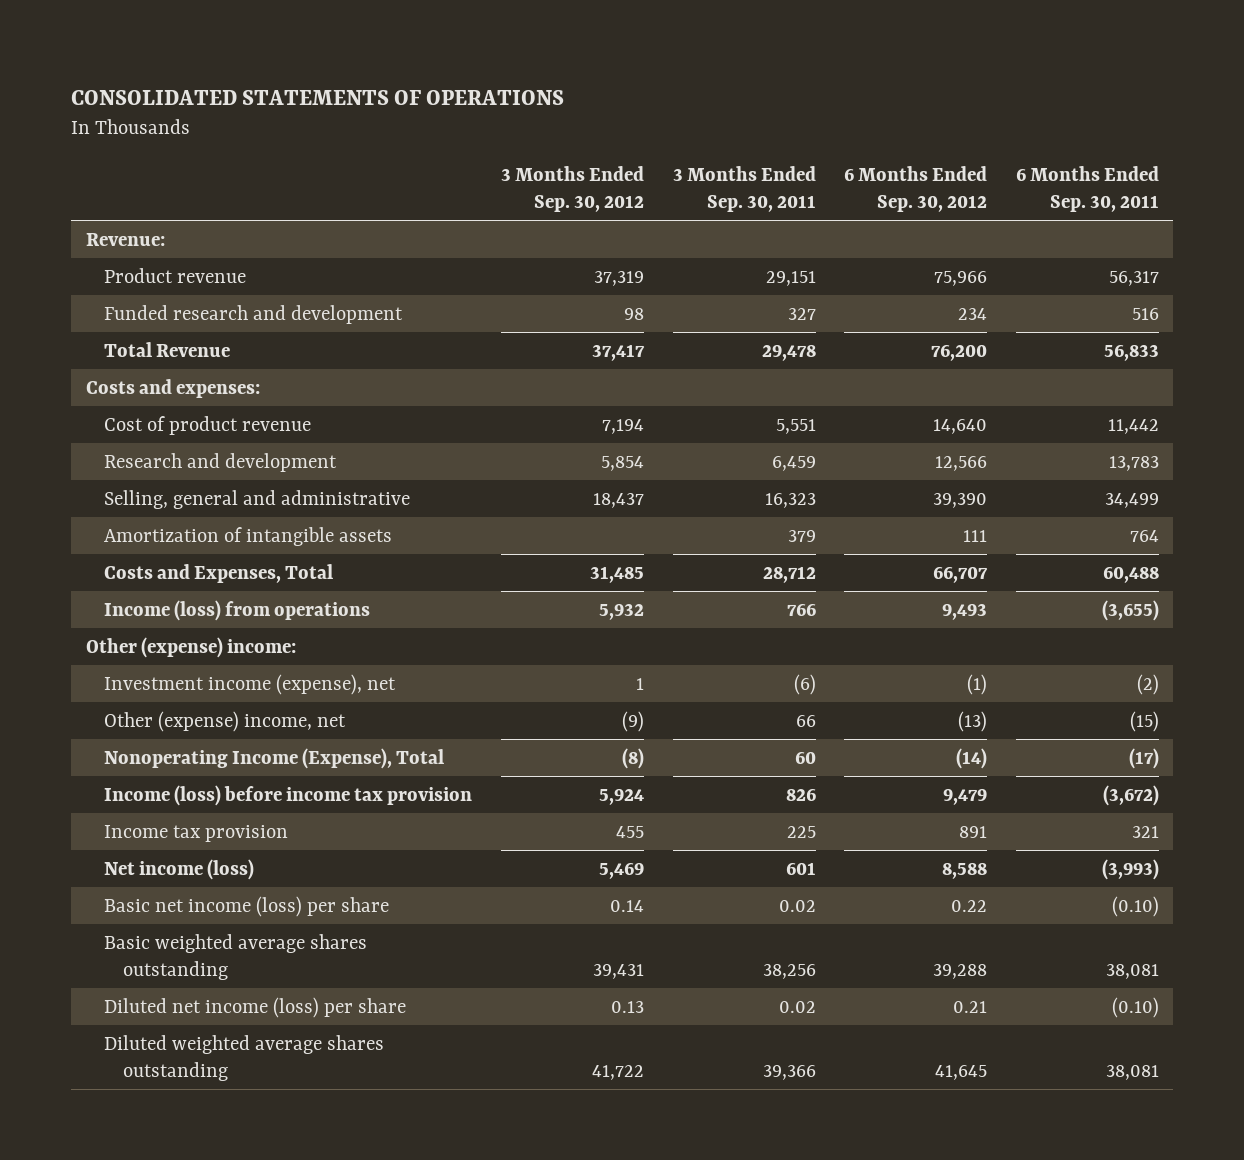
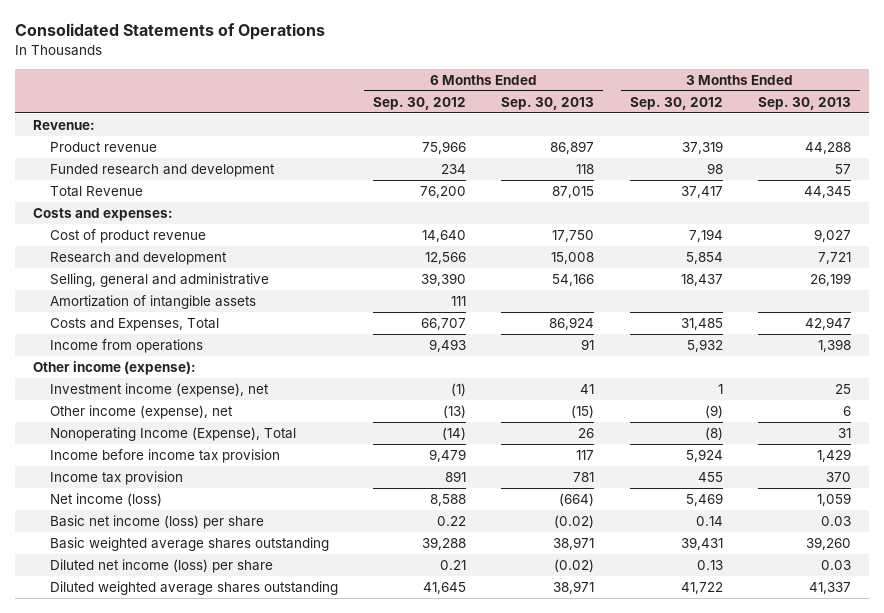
[71,89,565,105] CONSOLIDATED STATEMENTS OF OPERATIONS -> [15,23,326,41] Consolidated Statements of Operations
[672,165,816,212] 3 Months Ended Sep. 30, 2011 -> none
[1015,165,1159,212] 6 Months Ended Sep. 30, 2011 -> none
none -> [501,96,595,110] Sep. 30, 2013
none -> [757,96,851,110] Sep. 30, 2013
[104,599,371,621] Income (loss) from operations -> [49,339,203,354] Income from operations
[85,636,296,658] Other (expense) income: -> [32,361,196,376] Other income (expense):
[104,710,347,732] Other (expense) income, net -> [49,405,233,420] Other income (expense), net
[104,784,473,806] Income (loss) before income tax provision -> [49,449,280,464] Income before income tax provision

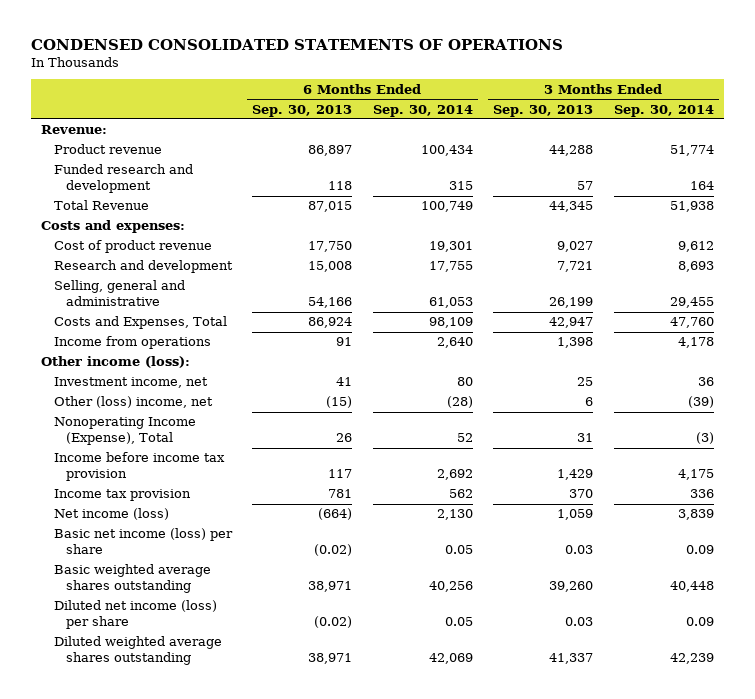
[15,23,326,41] Consolidated Statements of Operations -> [30,39,563,51] CONDENSED CONSOLIDATED STATEMENTS OF OPERATIONS
[373,96,467,110] Sep. 30, 2012 -> none
[629,96,723,110] Sep. 30, 2012 -> none
none -> [372,104,473,117] Sep. 30, 2014
none -> [613,104,714,117] Sep. 30, 2014
[49,295,256,310] Amortization of intangible assets -> none
[32,361,196,376] Other income (expense): -> [41,356,191,369] Other income (loss):
[49,383,269,398] Investment income (expense), net -> [53,377,208,389] Investment income, net
[49,405,233,420] Other income (expense), net -> [53,396,213,409] Other (loss) income, net

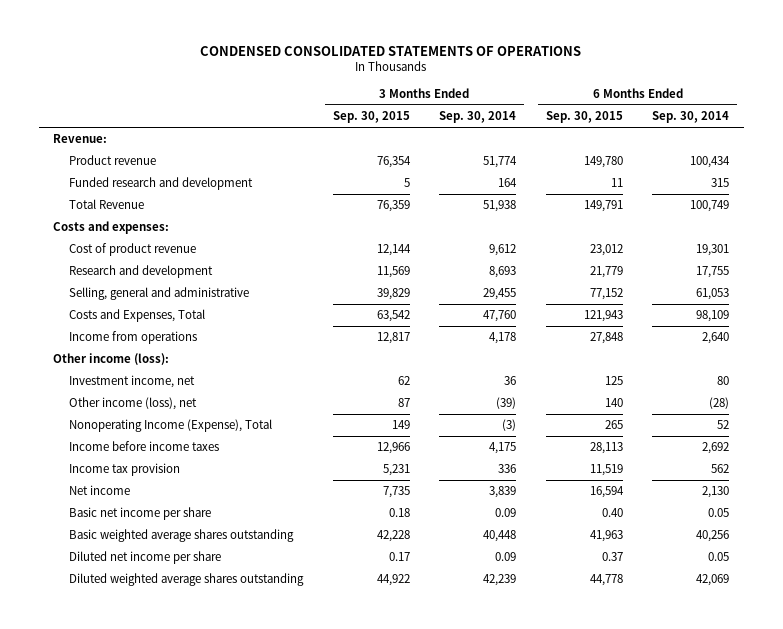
[252,104,353,117] Sep. 30, 2013 -> none
[493,104,594,117] Sep. 30, 2013 -> none
none -> [332,111,410,124] Sep. 30, 2015
none -> [545,111,623,124] Sep. 30, 2015
[53,396,213,409] Other (loss) income, net -> [68,397,197,411] Other income (loss), net
[53,452,225,482] Income before income tax provision -> [68,441,219,452] Income before income taxes
[53,508,169,521] Net income (loss) -> [68,485,130,496] Net income
[53,528,233,555] Basic net income (loss) per share -> [68,507,211,521] Basic net income per share
[53,600,217,630] Diluted net income (loss) per share -> [68,551,221,565] Diluted net income per share

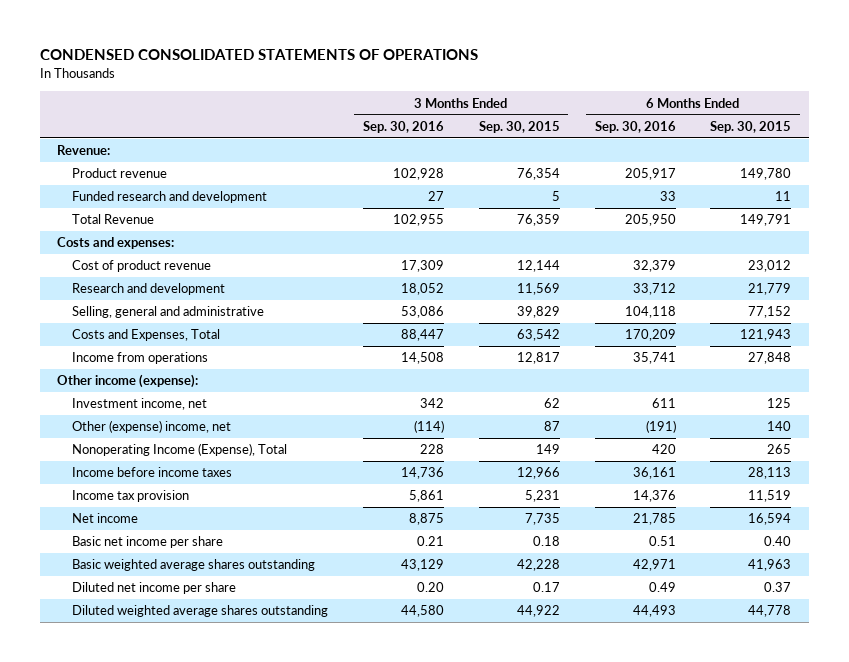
[439,111,517,124] Sep. 30, 2014 -> none
[652,111,730,124] Sep. 30, 2014 -> none
none -> [362,121,444,134] Sep. 30, 2016
none -> [594,121,676,134] Sep. 30, 2016
[53,353,170,366] Other income (loss): -> [57,374,199,389] Other income (expense):
[68,397,197,411] Other income (loss), net -> [72,420,232,434] Other (expense) income, net

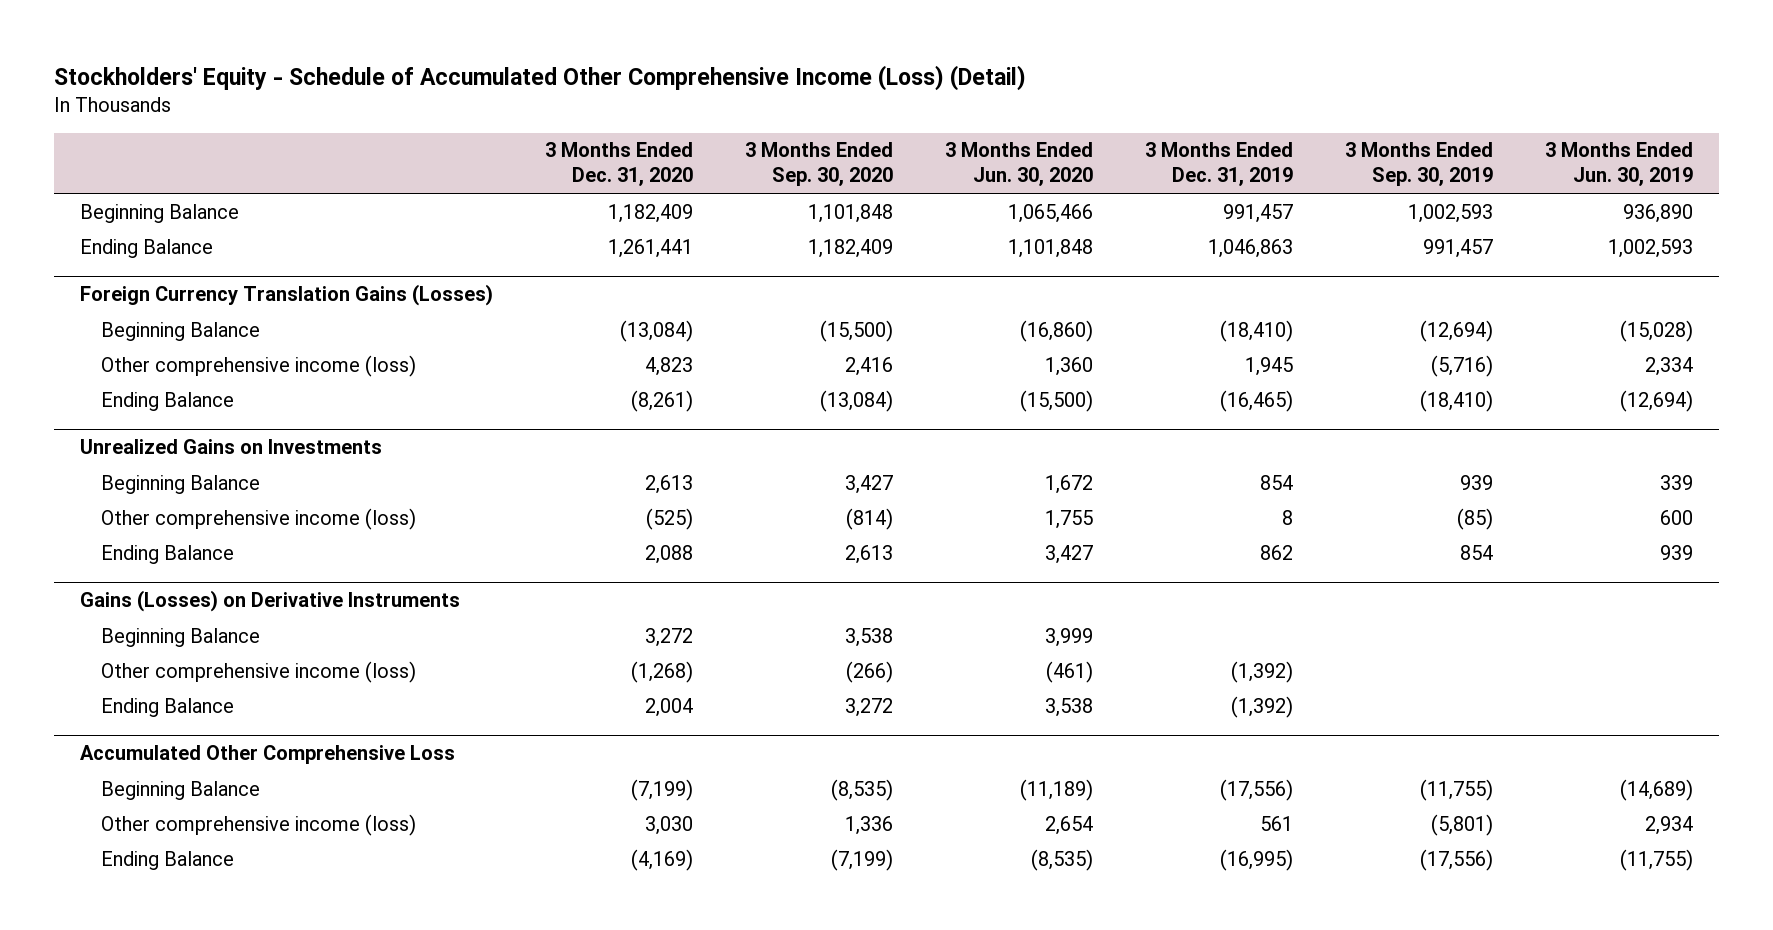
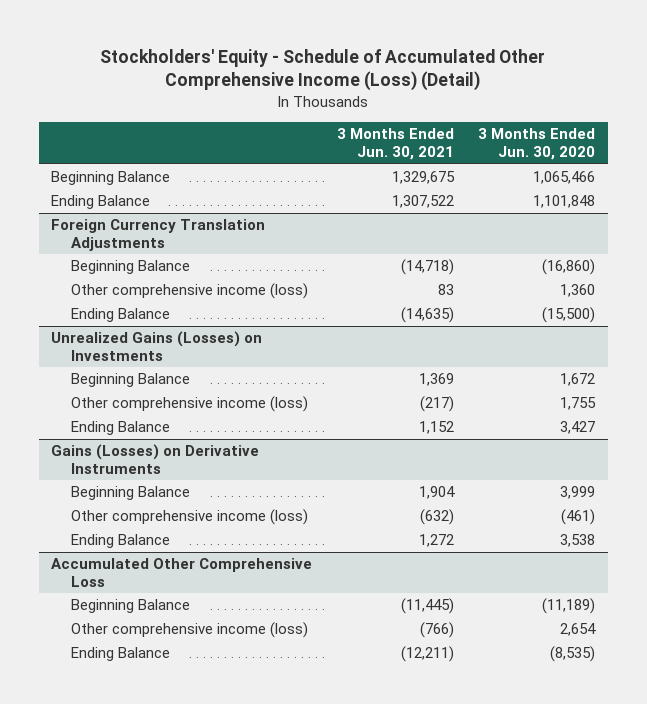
[545,142,694,187] 3 Months Ended Dec. 31, 2020 -> none
[745,142,894,187] 3 Months Ended Sep. 30, 2020 -> none
[1144,142,1293,187] 3 Months Ended Dec. 31, 2019 -> none
[1344,142,1493,187] 3 Months Ended Sep. 30, 2019 -> none
[1544,142,1693,187] 3 Months Ended Jun. 30, 2019 -> none
none -> [336,128,454,161] 3 Months Ended Jun. 30, 2021
[80,284,494,307] Foreign Currency Translation Gains (Losses) -> [51,219,266,251] Foreign Currency Translation Adjustments
[80,439,383,455] Unrealized Gains on Investments -> [51,331,263,361] Unrealized Gains (Losses) on Investments

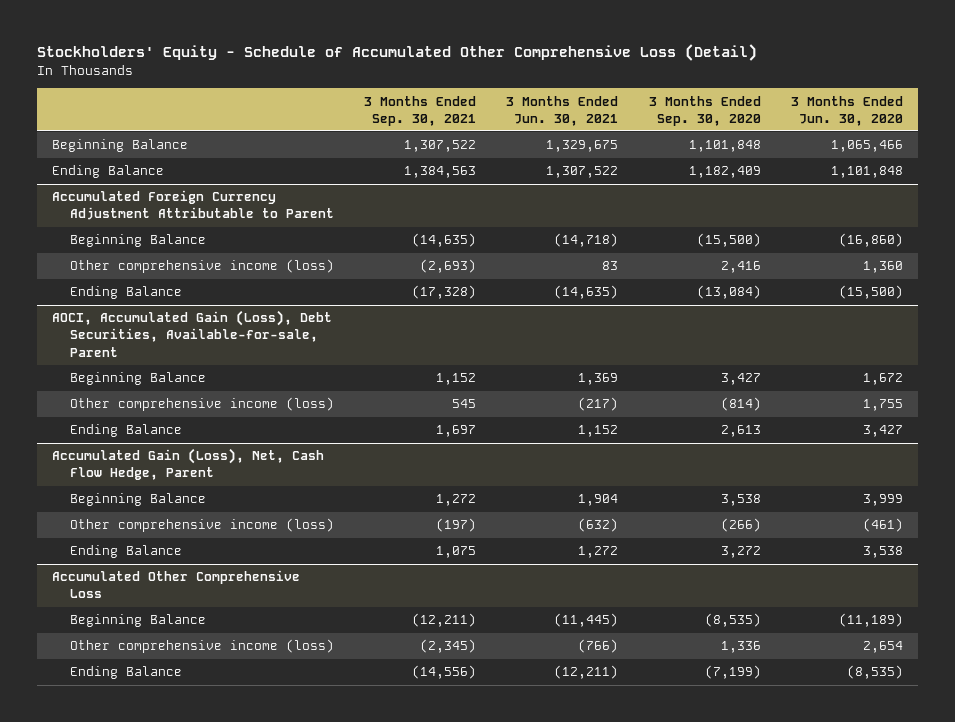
[100,48,546,92] Stockholders' Equity - Schedule of Accumulated Other Comprehensive Income (Loss) (Detail) -> [36,44,757,62] Stockholders' Equity - Schedule of Accumulated Other Comprehensive Loss (Detail)
none -> [363,95,476,126] 3 Months Ended Sep. 30, 2021
none -> [648,95,761,126] 3 Months Ended Sep. 30, 2020
[51,219,266,251] Foreign Currency Translation Adjustments -> [51,190,334,221] Accumulated Foreign Currency Adjustment Attributable to Parent
[51,331,263,361] Unrealized Gains (Losses) on Investments -> [51,310,332,357] AOCI, Accumulated Gain (Loss), Debt Securities, Available-for-sale, Parent
[51,444,260,474] Gains (Losses) on Derivative Instruments -> [51,448,324,481] Accumulated Gain (Loss), Net, Cash Flow Hedge, Parent

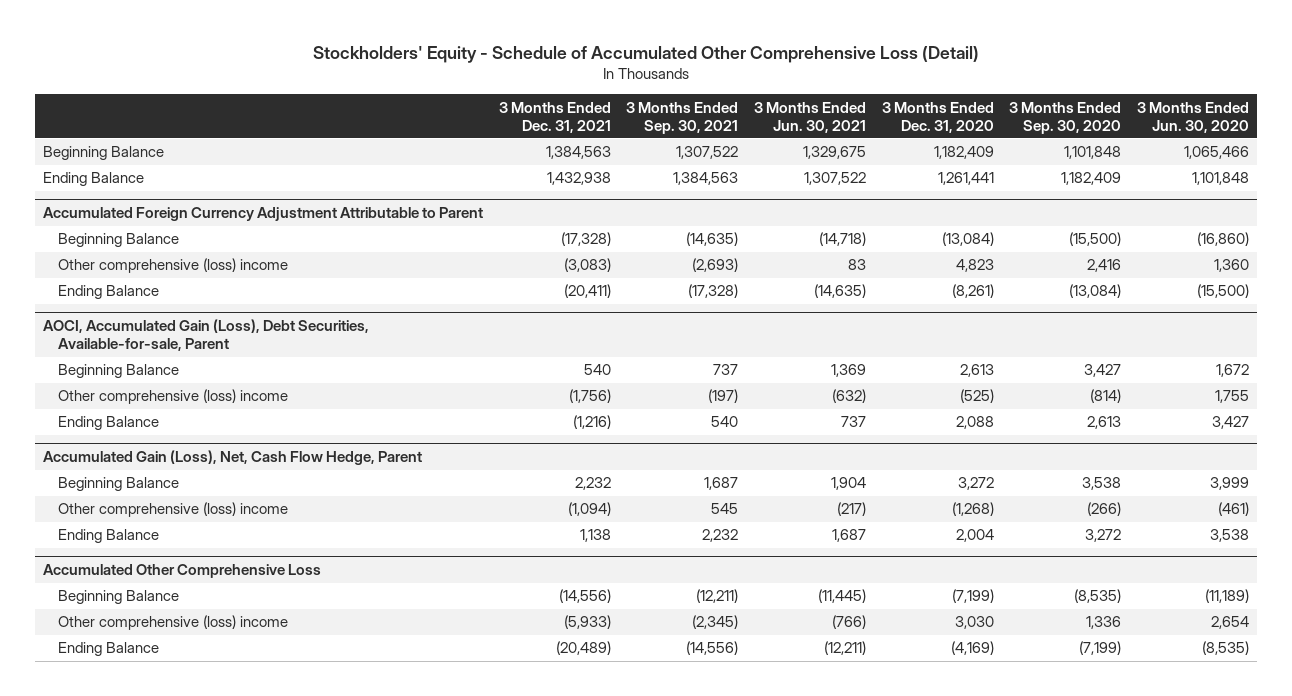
none -> [498,101,611,133] 3 Months Ended Dec. 31, 2021
none -> [881,101,994,133] 3 Months Ended Dec. 31, 2020
[69,259,334,274] Other comprehensive income (loss) -> [57,258,288,274] Other comprehensive (loss) income
[435,373,476,386] 1,152 -> [713,364,739,376] 737
[69,397,334,412] Other comprehensive income (loss) -> [57,389,288,405] Other comprehensive (loss) income
[451,399,476,409] 545 -> [708,389,739,404] (197)
[578,397,619,412] (217) -> [831,389,866,404] (632)
[435,425,476,438] 1,697 -> [711,416,739,428] 540
[578,425,619,438] 1,152 -> [840,416,866,428] 737
[435,494,476,507] 1,272 -> [704,477,739,491] 1,687
[69,518,334,533] Other comprehensive income (loss) -> [57,502,288,518] Other comprehensive (loss) income
[435,518,476,533] (197) -> [711,503,739,515] 545
[578,518,619,533] (632) -> [836,502,866,517] (217)
[435,546,476,559] 1,075 -> [702,529,739,543] 2,232
[578,546,619,559] 1,272 -> [831,529,866,543] 1,687
[69,639,334,654] Other comprehensive income (loss) -> [57,615,288,631] Other comprehensive (loss) income

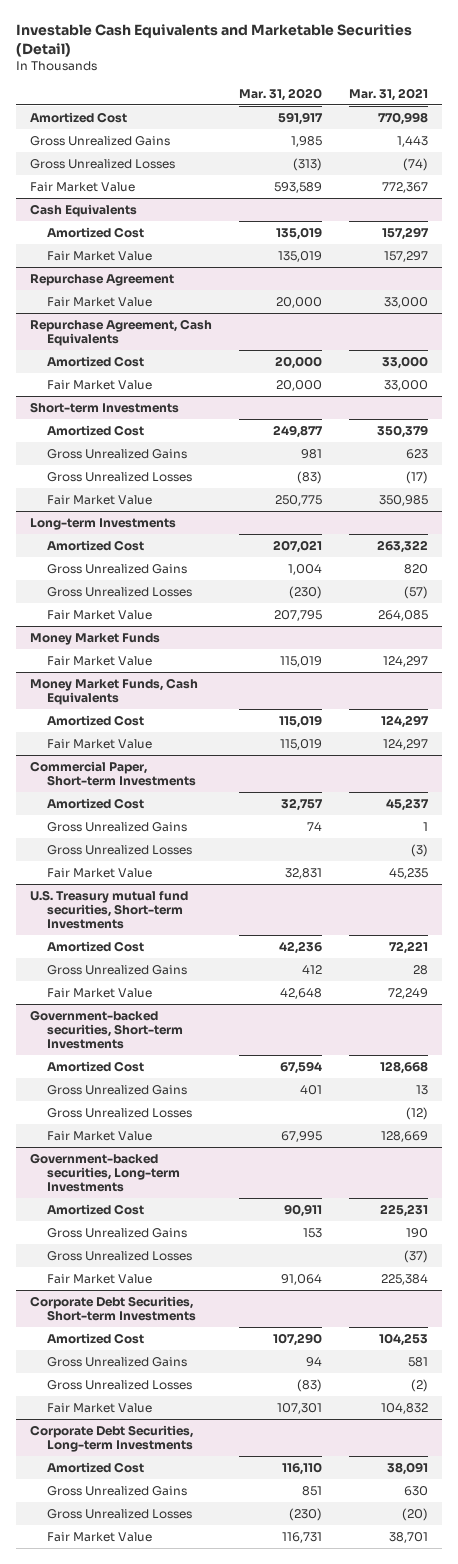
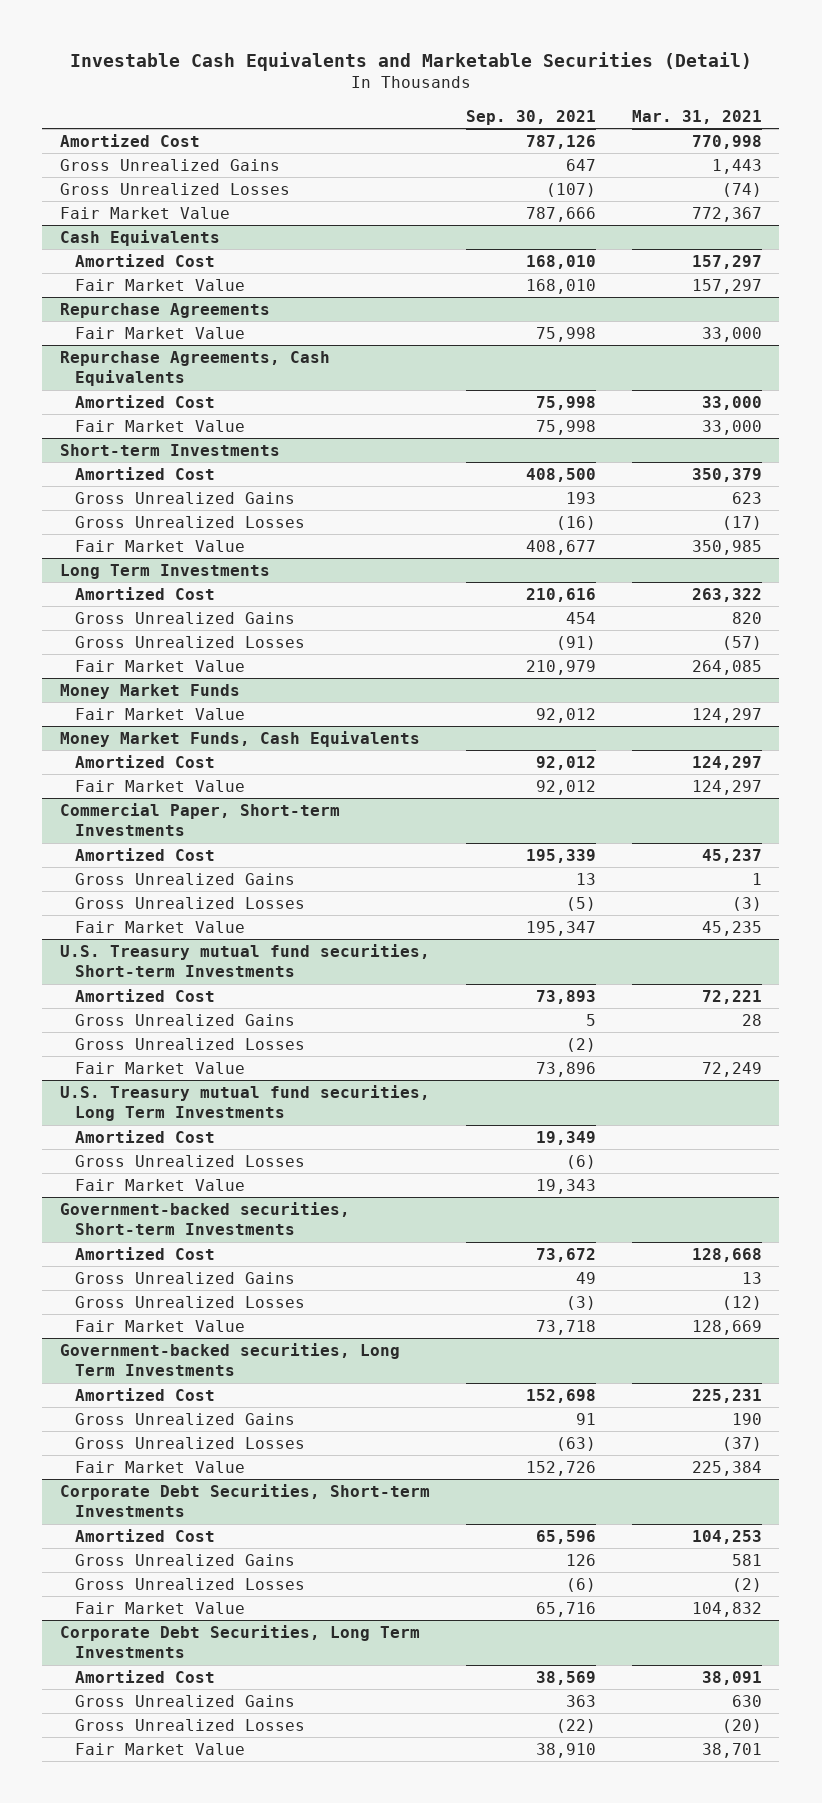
[238,87,322,101] Mar. 31, 2020 -> none
none -> [465,109,596,125] Sep. 30, 2021
[29,273,174,286] Repurchase Agreement -> [59,303,270,319] Repurchase Agreements
[29,318,212,347] Repurchase Agreement, Cash Equivalents -> [59,351,330,387] Repurchase Agreements, Cash Equivalents
[29,517,176,530] Long-term Investments -> [59,564,270,580] Long Term Investments
none -> [74,1038,305,1051] Gross Unrealized Losses
none -> [59,1085,430,1122] U.S. Treasury mutual fund securities, Long Term Investments
none -> [74,1130,215,1144] Amortized Cost
none -> [74,1155,305,1168] Gross Unrealized Losses
none -> [74,1179,245,1192] Fair Market Value
[29,1152,181,1193] Government-backed securities, Long-term Investments -> [59,1343,400,1377] Government-backed securities, Long Term Investments
[29,1424,194,1453] Corporate Debt Securities, Long-term Investments -> [59,1625,420,1659] Corporate Debt Securities, Long Term Investments

